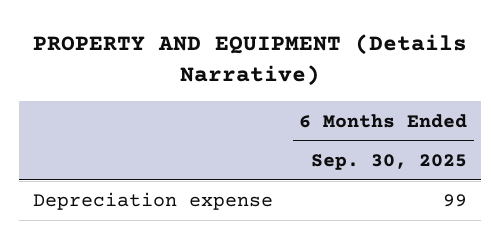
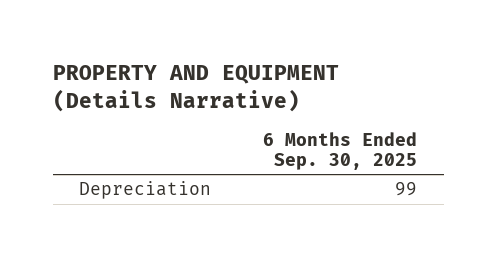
[32,192,273,211] Depreciation expense -> [78,181,211,200] Depreciation

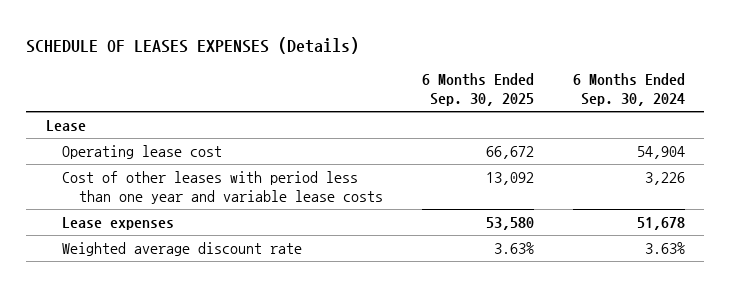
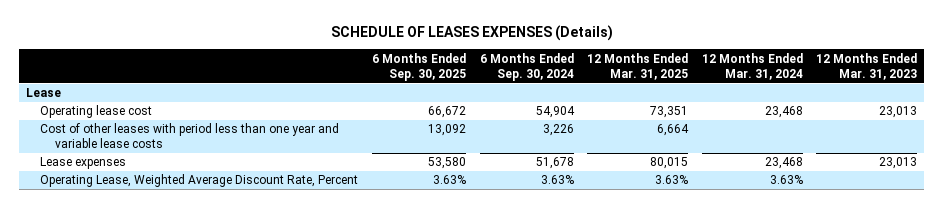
none -> [587,52,689,80] 12 Months Ended Mar. 31, 2025
none -> [701,52,803,80] 12 Months Ended Mar. 31, 2024
none -> [816,52,918,80] 12 Months Ended Mar. 31, 2023
[62,242,303,257] Weighted average discount rate -> [40,174,359,188] Operating Lease, Weighted Average Discount Rate, Percent

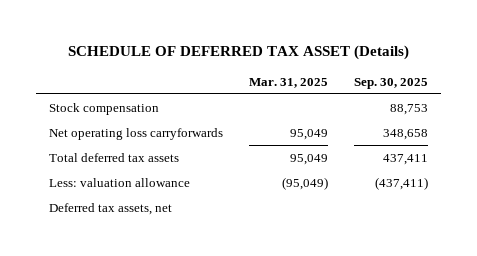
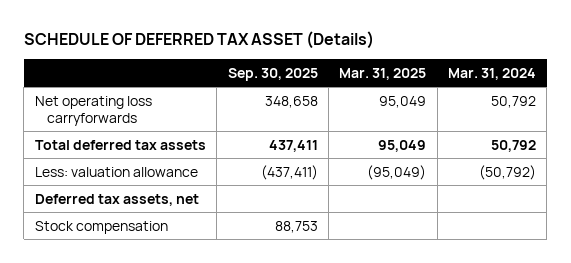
none -> [447,67,536,80] Mar. 31, 2024
[48,102,159,115] Stock compensation -> [34,220,168,234] Stock compensation

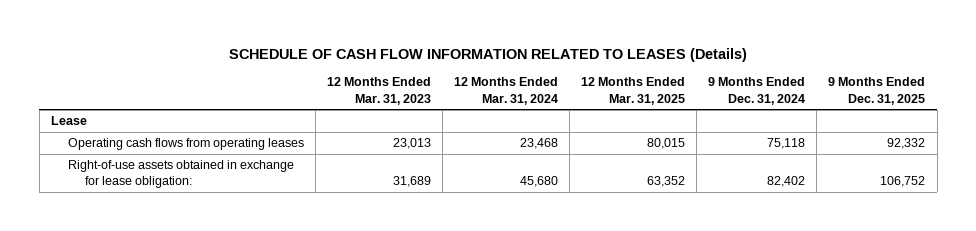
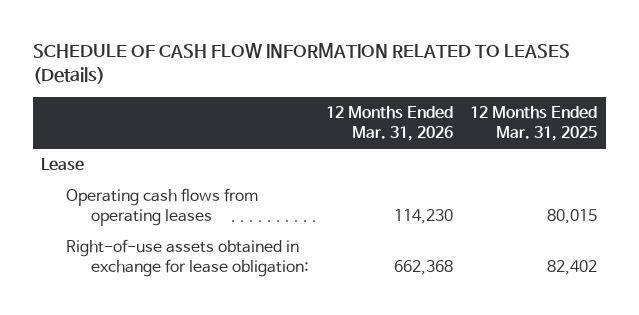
[326,77,431,105] 12 Months Ended Mar. 31, 2023 -> none
[454,77,559,105] 12 Months Ended Mar. 31, 2024 -> none
[708,77,806,105] 9 Months Ended Dec. 31, 2024 -> none
[828,77,926,105] 9 Months Ended Dec. 31, 2025 -> none
none -> [326,106,454,142] 12 Months Ended Mar. 31, 2026
[647,176,686,188] 63,352 -> [547,260,598,276] 82,402

